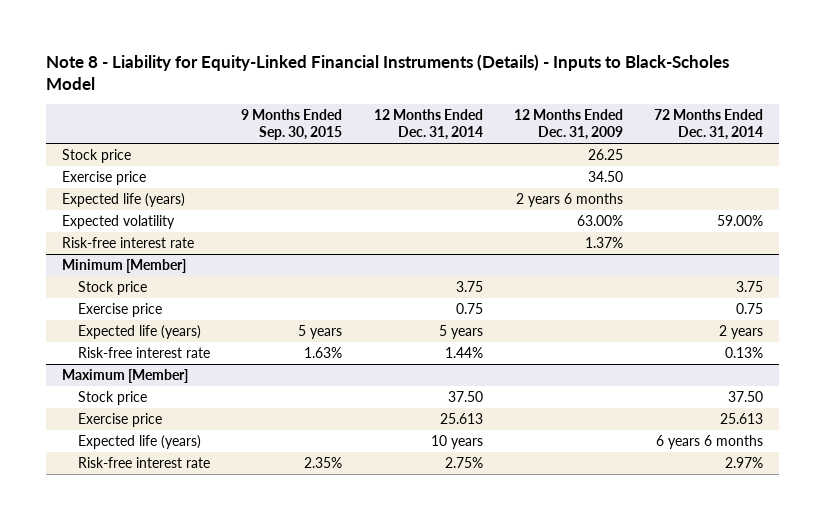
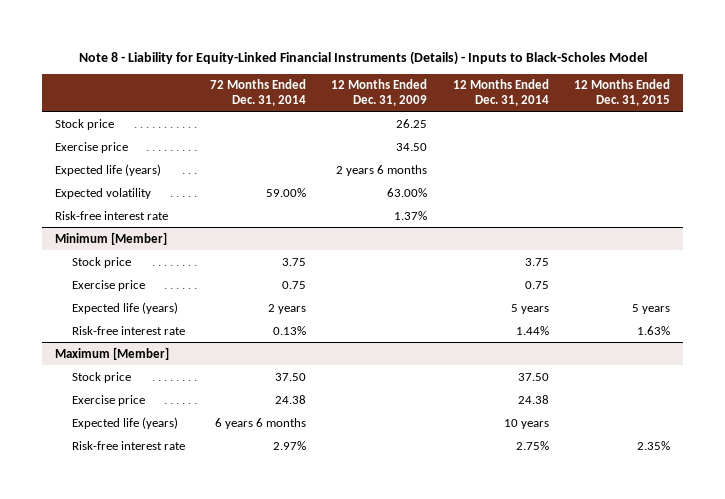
[241,109,343,141] 9 Months Ended Sep. 30, 2015 -> none
none -> [574,79,671,106] 12 Months Ended Dec. 31, 2015
[439,413,483,425] 25.613 -> [517,394,549,404] 24.38
[720,413,764,425] 25.613 -> [274,394,306,404] 24.38

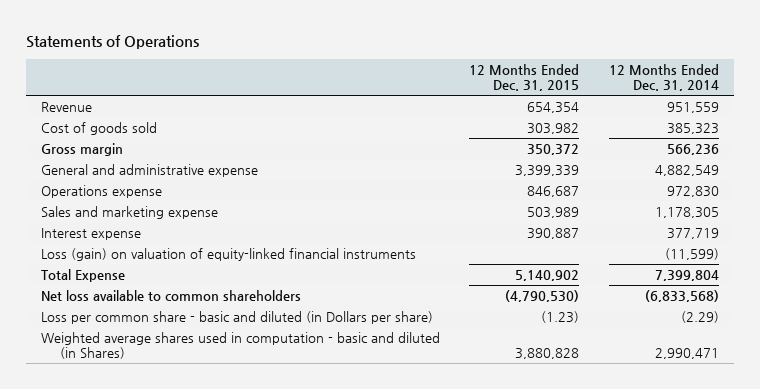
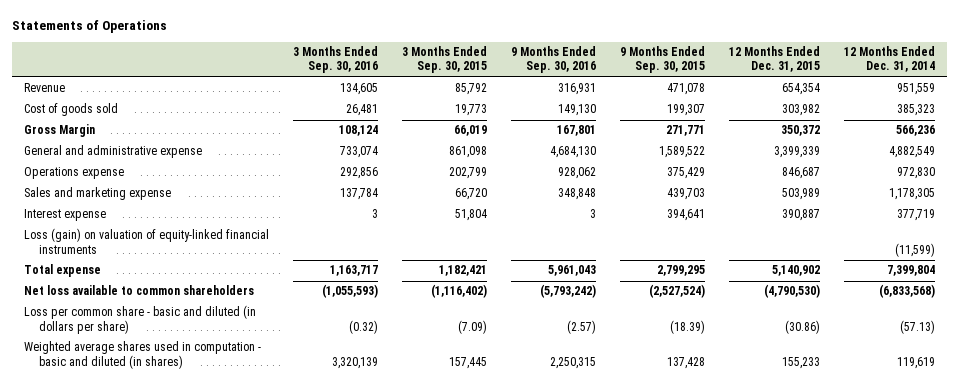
none -> [292,46,378,74] 3 Months Ended Sep. 30, 2016
none -> [401,46,487,74] 3 Months Ended Sep. 30, 2015
none -> [510,46,596,74] 9 Months Ended Sep. 30, 2016
none -> [619,46,705,74] 9 Months Ended Sep. 30, 2015
[40,143,123,157] Gross margin -> [23,124,95,138] Gross Margin
[40,269,125,283] Total Expense -> [23,264,101,278] Total expense
[40,311,433,325] Loss per common share - basic and diluted (in Dollars per share) -> [23,305,256,334] Loss per common share - basic and diluted (in dollars per share)
[541,311,580,324] (1.23) -> [784,319,820,334] (30.86)
[680,311,719,324] (2.29) -> [900,319,936,334] (57.13)
[40,332,440,360] Weighted average shares used in computation - basic and diluted (in Shares) -> [23,341,261,369] Weighted average shares used in computation - basic and diluted (in shares)
[515,348,580,360] 3,880,828 -> [781,356,820,369] 155,233
[654,348,719,360] 2,990,471 -> [897,356,936,369] 119,619

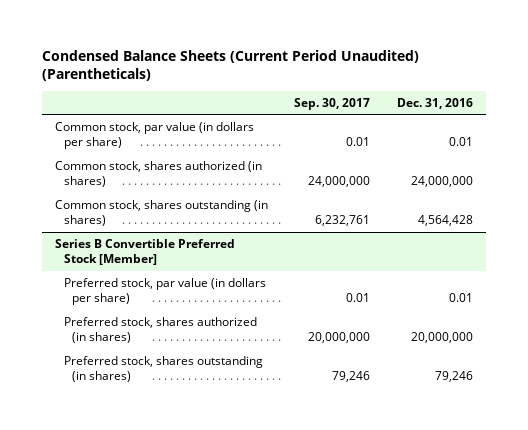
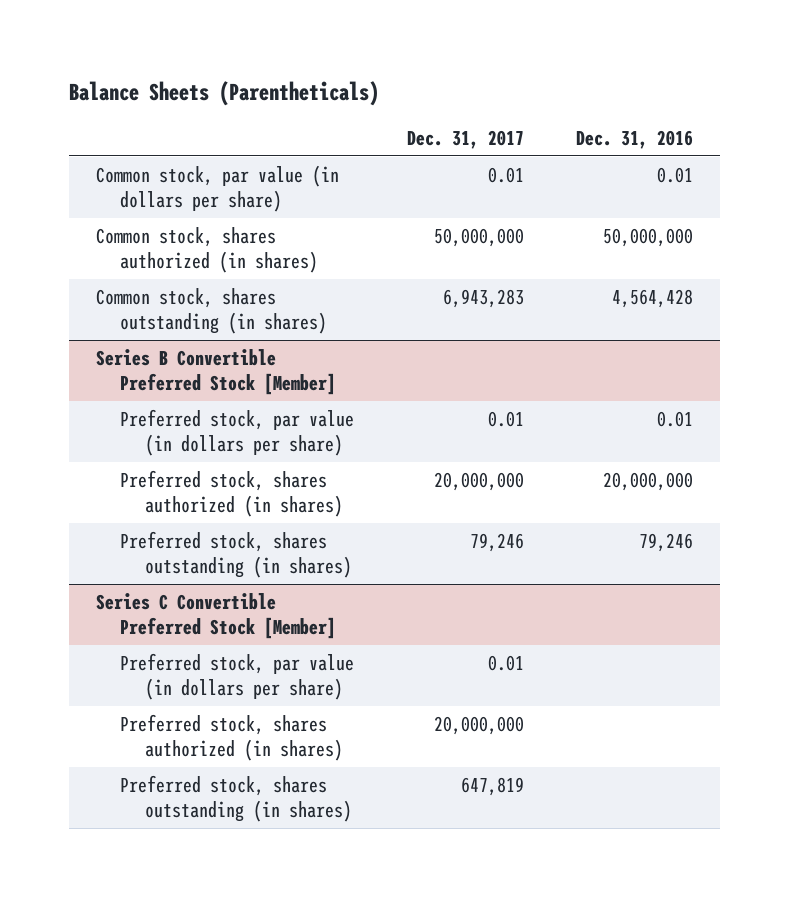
[41,49,419,82] Condensed Balance Sheets (Current Period Unaudited) (Parentheticals) -> [69,81,380,107] Balance Sheets (Parentheticals)
[294,98,371,111] Sep. 30, 2017 -> none
none -> [406,129,524,149] Dec. 31, 2017
[410,176,473,188] 24,000,000 -> [603,227,694,247] 50,000,000
none -> [95,592,337,639] Series C Convertible Preferred Stock [Member]
none -> [120,652,355,700] Preferred stock, par value (in dollars per share)
none -> [120,713,343,761] Preferred stock, shares authorized (in shares)
none -> [120,774,352,822] Preferred stock, shares outstanding (in shares)

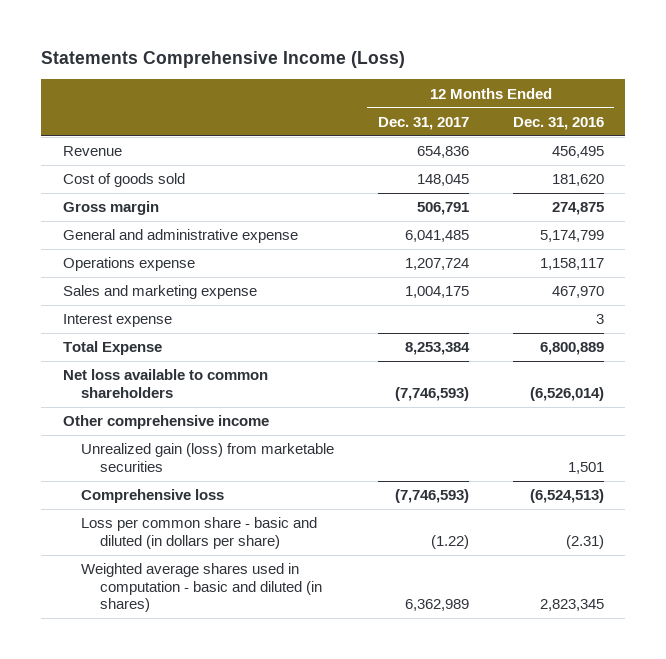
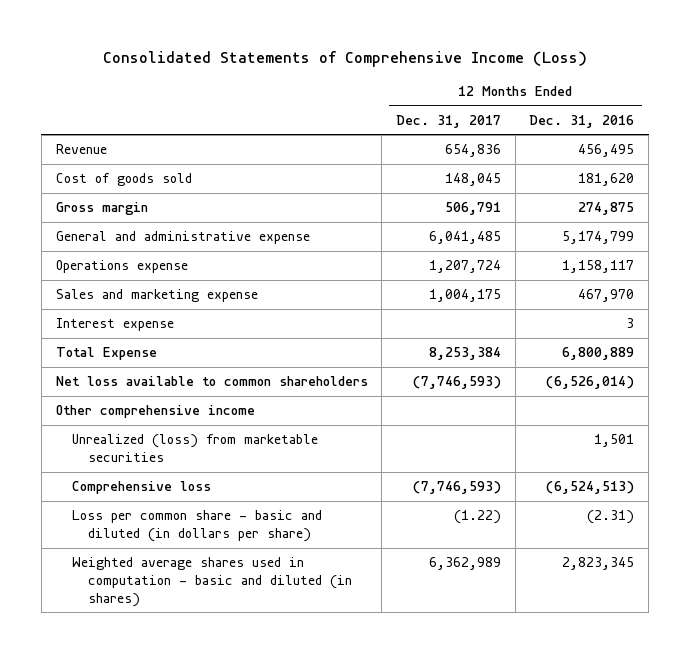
[40,51,405,69] Statements Comprehensive Income (Loss) -> [102,50,587,67] Consolidated Statements of Comprehensive Income (Loss)
[81,443,335,472] Unrealized gain (loss) from marketable securities -> [71,434,318,462] Unrealized (loss) from marketable securities

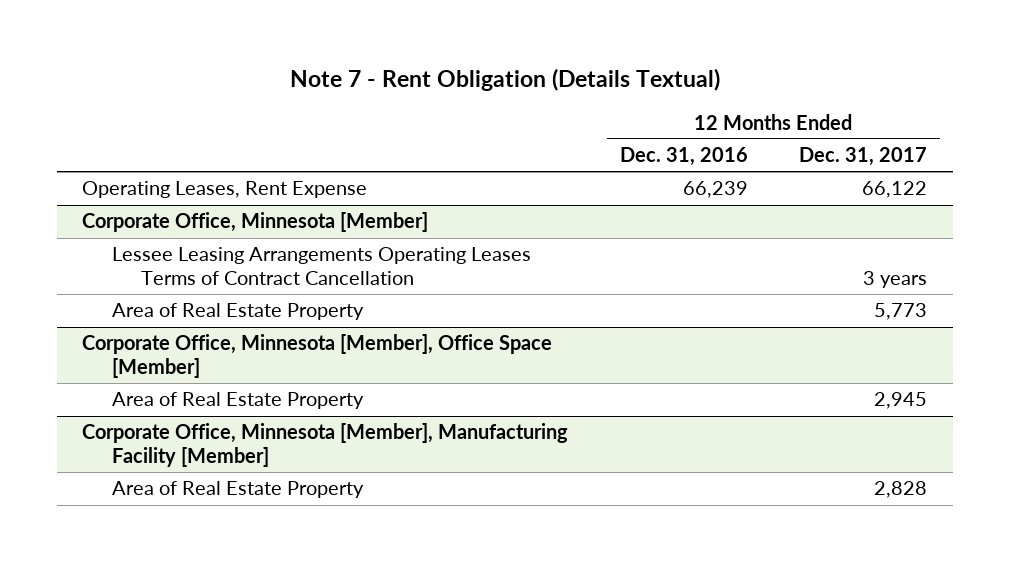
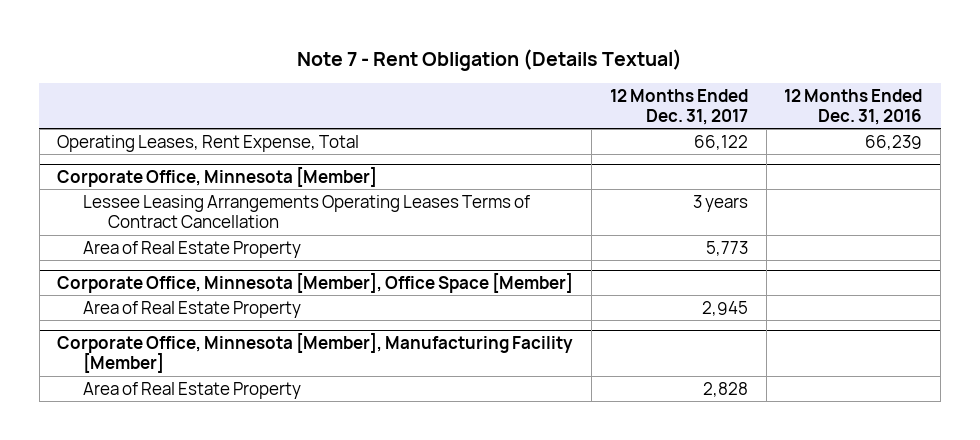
[82,181,368,199] Operating Leases, Rent Expense -> [57,134,360,152] Operating Leases, Rent Expense, Total

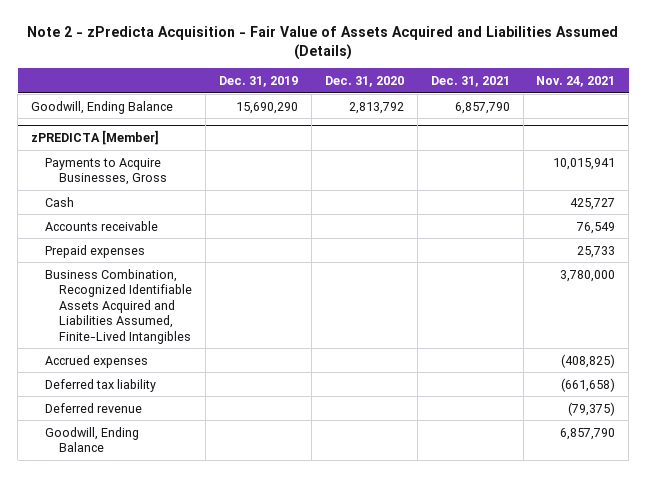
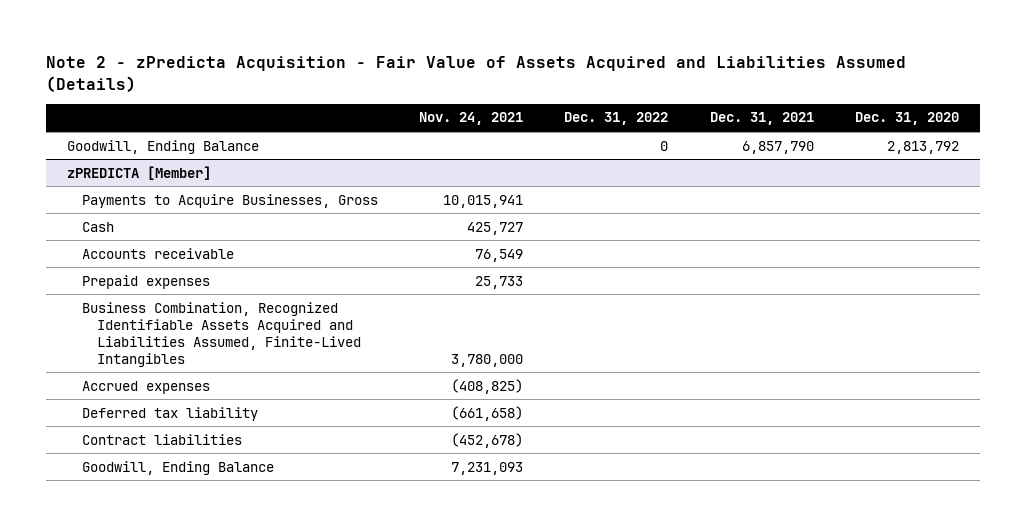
[219,75,299,87] Dec. 31, 2019 -> none
none -> [564,112,669,126] Dec. 31, 2022
[45,402,143,413] Deferred revenue -> none
none -> [81,433,242,445] Contract liabilities
[560,427,616,440] 6,857,790 -> [451,461,524,475] 7,231,093

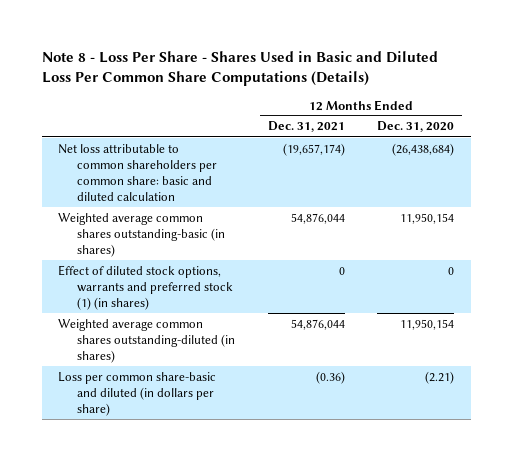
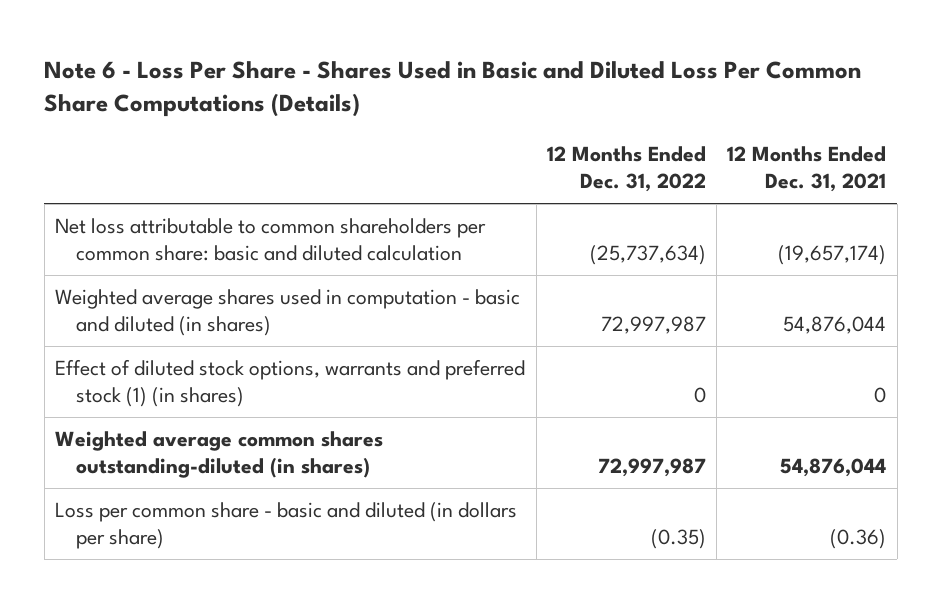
[41,50,438,87] Note 8 - Loss Per Share - Shares Used in Basic and Diluted Loss Per Common Share Computations (Details) -> [44,60,862,117] Note 6 - Loss Per Share - Shares Used in Basic and Diluted Loss Per Common Share Computations (Details)
[377,121,455,133] Dec. 31, 2020 -> none
none -> [546,146,706,193] 12 Months Ended Dec. 31, 2022
[57,212,226,257] Weighted average common shares outstanding-basic (in shares) -> [55,288,521,337] Weighted average shares used in computation - basic and diluted (in shares)
[57,371,216,416] Loss per common share-basic and diluted (in dollars per share) -> [55,501,518,550] Loss per common share - basic and diluted (in dollars per share)

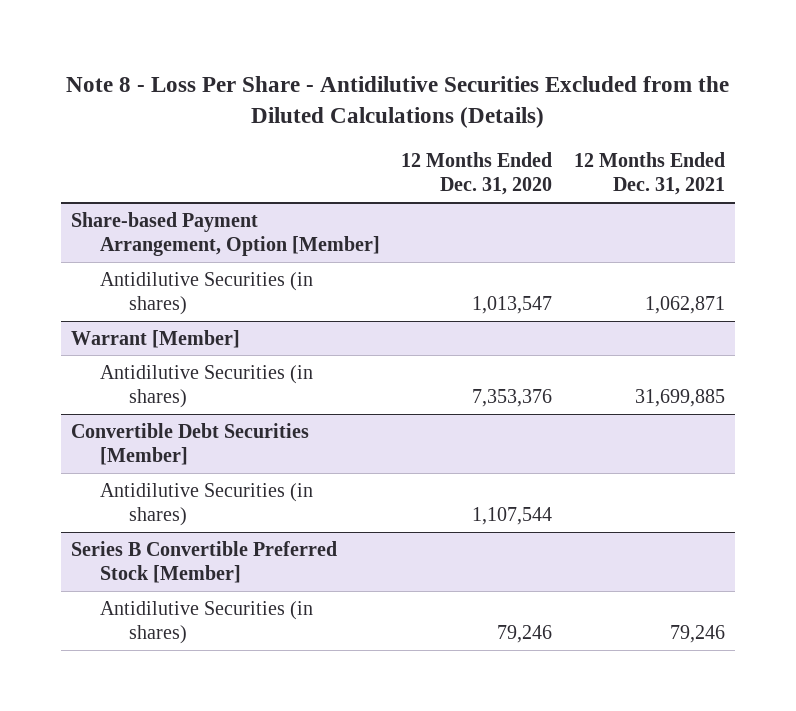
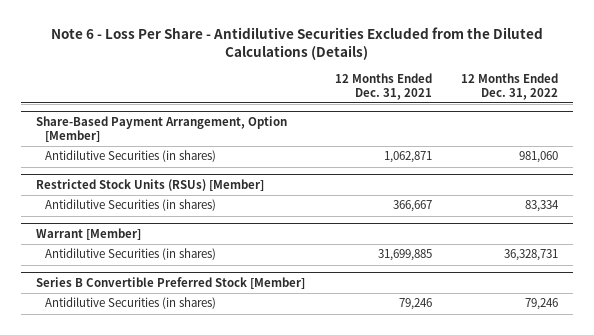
[65,75,729,129] Note 8 - Loss Per Share - Antidilutive Securities Excluded from the Diluted Calculations (Details) -> [51,26,544,60] Note 6 - Loss Per Share - Antidilutive Securities Excluded from the Diluted Calculations (Details)
[401,152,553,196] 12 Months Ended Dec. 31, 2020 -> none
none -> [461,72,559,100] 12 Months Ended Dec. 31, 2022
[71,211,381,256] Share-based Payment Arrangement, Option [Member] -> [35,115,287,142] Share-Based Payment Arrangement, Option [Member]
none -> [35,178,264,191] Restricted Stock Units (RSUs) [Member]
none -> [45,199,217,212] Antidilutive Securities (in shares)
[71,422,310,465] Convertible Debt Securities [Member] -> none
[100,482,314,526] Antidilutive Securities (in shares) -> none

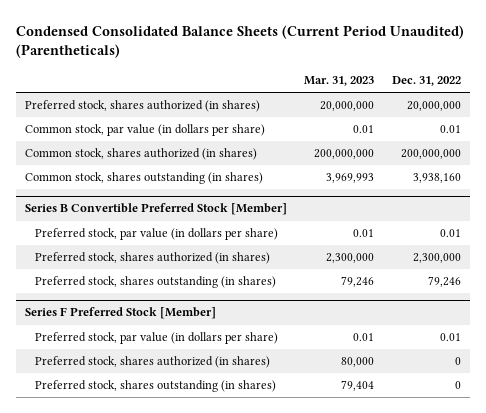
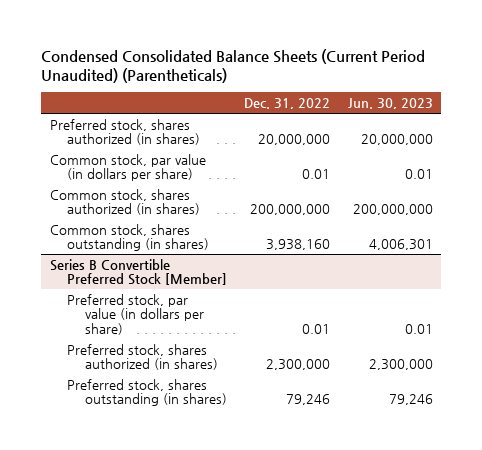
[304,75,375,86] Mar. 31, 2023 -> none
none -> [347,98,433,110] Jun. 30, 2023
[25,307,217,320] Series F Preferred Stock [Member] -> none
[34,332,278,345] Preferred stock, par value (in dollars per share) -> none
[34,356,270,369] Preferred stock, shares authorized (in shares) -> none
[34,380,276,393] Preferred stock, shares outstanding (in shares) -> none

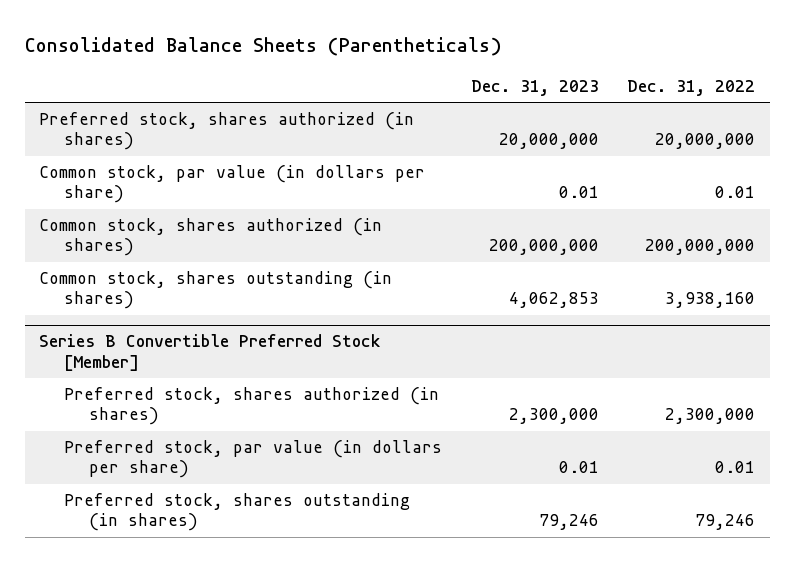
[41,48,426,83] Condensed Consolidated Balance Sheets (Current Period Unaudited) (Parentheticals) -> [25,37,503,57] Consolidated Balance Sheets (Parentheticals)
[347,98,433,110] Jun. 30, 2023 -> none
none -> [470,80,599,97] Dec. 31, 2023
[67,293,204,336] Preferred stock, par value (in dollars per share) -> [64,440,443,479] Preferred stock, par value (in dollars per share)

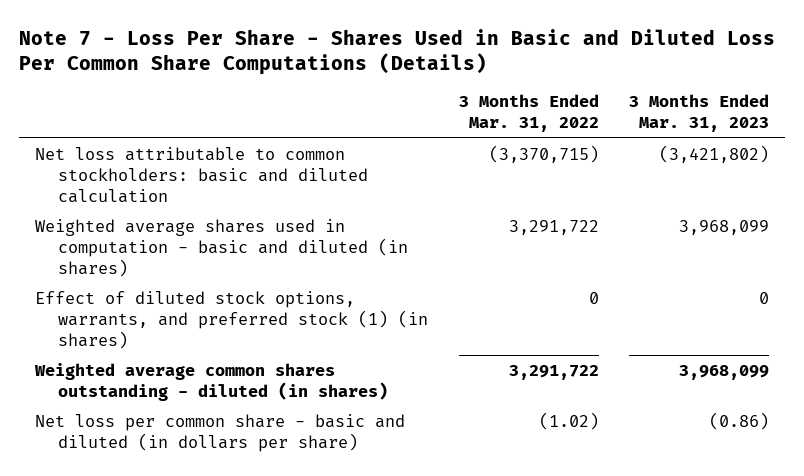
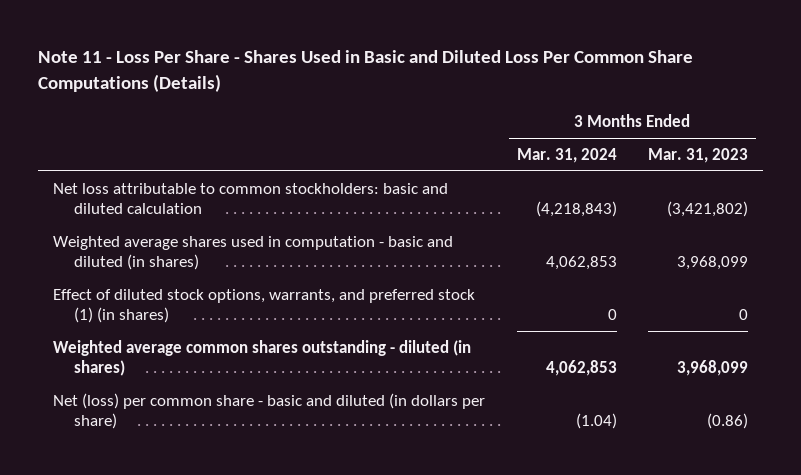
[19,28,776,76] Note 7 - Loss Per Share - Shares Used in Basic and Diluted Loss Per Common Share Computations (Details) -> [37,50,693,92] Note 11 - Loss Per Share - Shares Used in Basic and Diluted Loss Per Common Share Computations (Details)
[458,94,599,133] 3 Months Ended Mar. 31, 2022 -> none
none -> [516,147,617,163] Mar. 31, 2024
[34,413,405,452] Net loss per common share - basic and diluted (in dollars per share) -> [53,392,486,430] Net (loss) per common share - basic and diluted (in dollars per share)

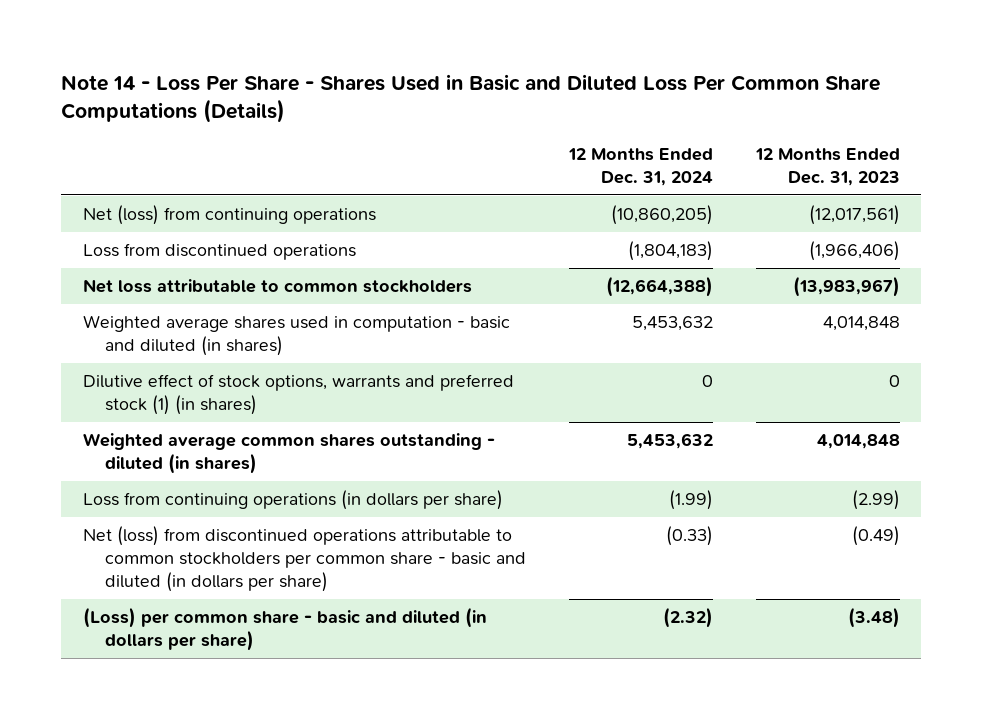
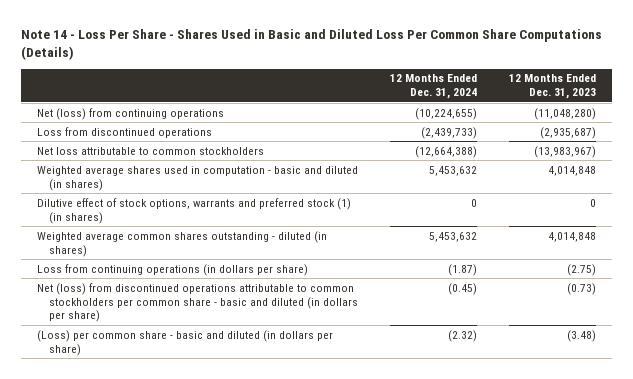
[610,205,713,226] (10,860,205) -> [414,107,477,120] (10,224,655)
[808,205,900,226] (12,017,561) -> [533,107,596,120] (11,048,280)
[627,241,713,262] (1,804,183) -> [420,126,477,139] (2,439,733)
[808,241,900,262] (1,966,406) -> [539,126,596,139] (2,935,687)
[668,490,713,511] (1.99) -> [447,263,477,276] (1.87)
[851,490,900,511] (2.99) -> [566,263,596,276] (2.75)
[665,526,713,547] (0.33) -> [447,282,477,295] (0.45)
[851,526,900,547] (0.49) -> [566,282,596,295] (0.73)

